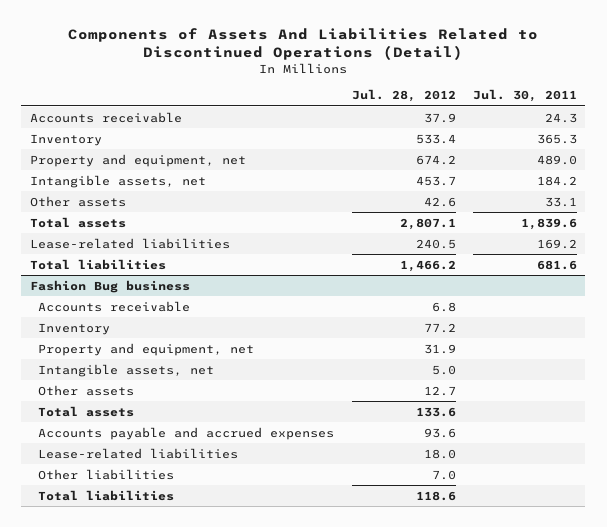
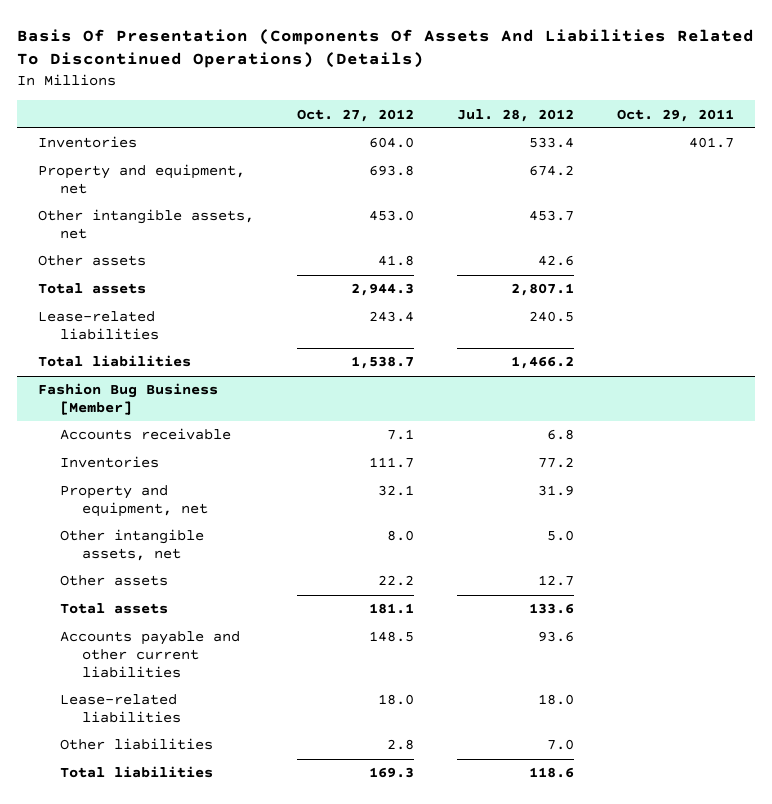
[68,28,539,61] Components of Assets And Liabilities Related to Discontinued Operations (Detail) -> [17,28,755,69] Basis Of Presentation (Components Of Assets And Liabilities Related To Discontinued Operations) (Details)
[472,89,577,103] Jul. 30, 2011 -> none
none -> [297,108,415,122] Oct. 27, 2012
none -> [616,108,734,122] Oct. 29, 2011
[29,111,182,123] Accounts receivable -> none
[29,133,102,146] Inventory -> [38,136,138,149] Inventories
[29,174,206,188] Intangible assets, net -> [38,209,255,240] Other intangible assets, net
[29,279,190,293] Fashion Bug business -> [38,383,219,416] Fashion Bug Business [Member]
[38,322,111,335] Inventory -> [60,456,160,469] Inventories
[38,363,215,377] Intangible assets, net -> [60,529,205,562] Other intangible assets, net
[38,426,335,440] Accounts payable and accrued expenses -> [60,631,241,678] Accounts payable and other current liabilities

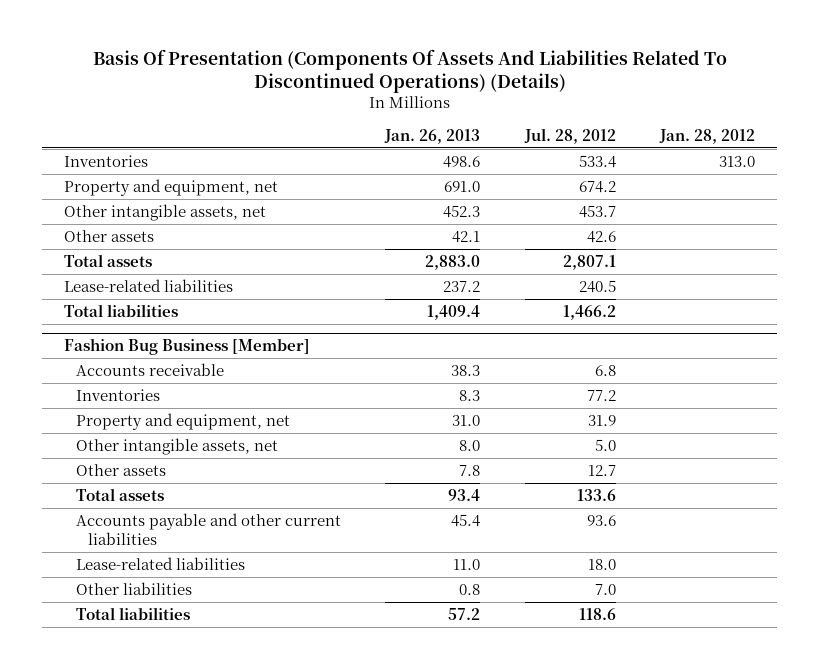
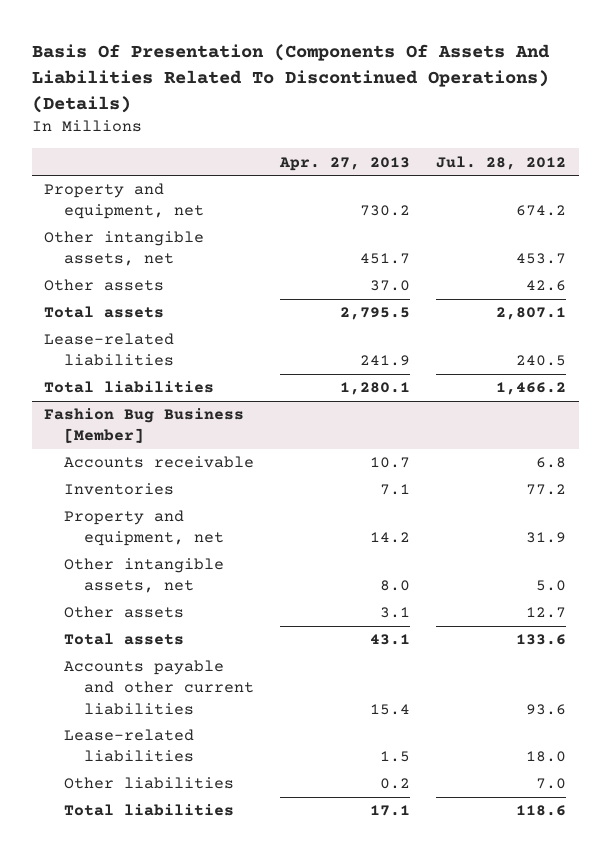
[384,129,481,145] Jan. 26, 2013 -> none
[659,129,756,145] Jan. 28, 2012 -> none
none -> [279,156,411,171] Apr. 27, 2013
[63,154,148,167] Inventories -> none

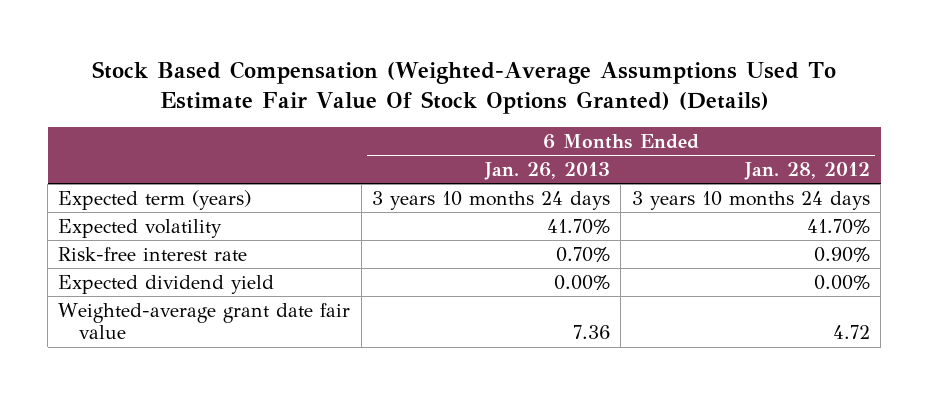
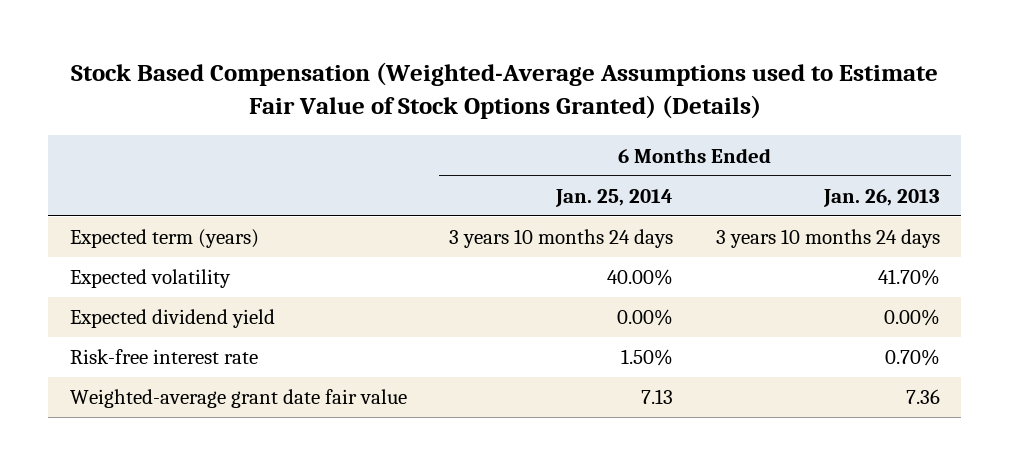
[92,60,837,114] Stock Based Compensation (Weighted-Average Assumptions Used To Estimate Fair Value Of Stock Options Granted) (Details) -> [70,62,938,120] Stock Based Compensation (Weighted-Average Assumptions used to Estimate Fair Value of Stock Options Granted) (Details)
[743,161,870,180] Jan. 28, 2012 -> none
none -> [555,188,674,207] Jan. 25, 2014
[58,246,248,261] Risk-free interest rate -> [69,349,258,365] Risk-free interest rate

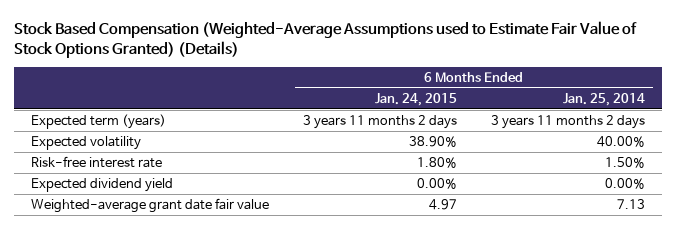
[822,188,940,207] Jan. 26, 2013 -> none
none -> [375,93,458,107] Jan. 24, 2015
[449,229,674,249] 3 years 10 months 24 days -> [490,115,645,130] 3 years 11 months 2 days
[69,309,275,329] Expected dividend yield -> [31,178,174,193] Expected dividend yield

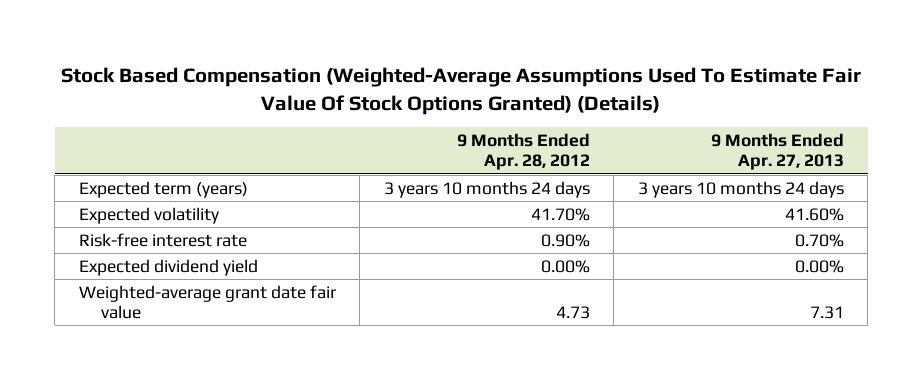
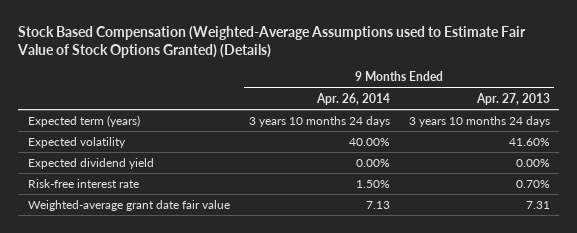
[61,67,862,115] Stock Based Compensation (Weighted-Average Assumptions Used To Estimate Fair Value Of Stock Options Granted) (Details) -> [17,25,527,58] Stock Based Compensation (Weighted-Average Assumptions used to Estimate Fair Value of Stock Options Granted) (Details)
[456,132,590,171] 9 Months Ended Apr. 28, 2012 -> none
none -> [315,92,390,105] Apr. 26, 2014
[78,232,247,247] Risk-free interest rate -> [27,178,139,188] Risk-free interest rate

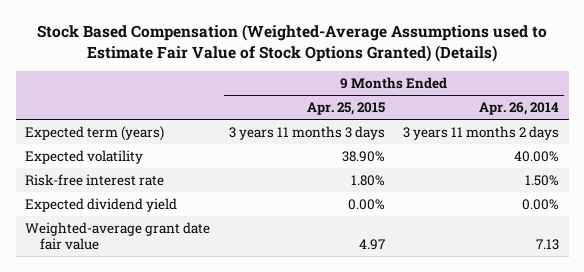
[475,92,550,105] Apr. 27, 2013 -> none
none -> [306,102,385,116] Apr. 25, 2015
[248,115,390,127] 3 years 10 months 24 days -> [403,125,560,140] 3 years 11 months 2 days
[27,157,154,169] Expected dividend yield -> [25,197,178,212] Expected dividend yield

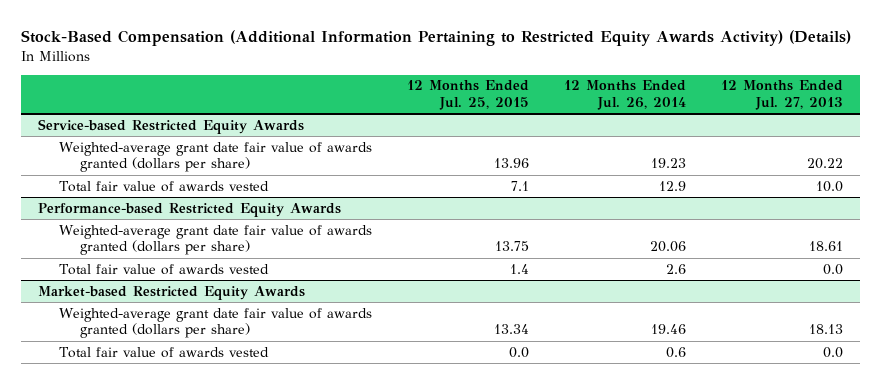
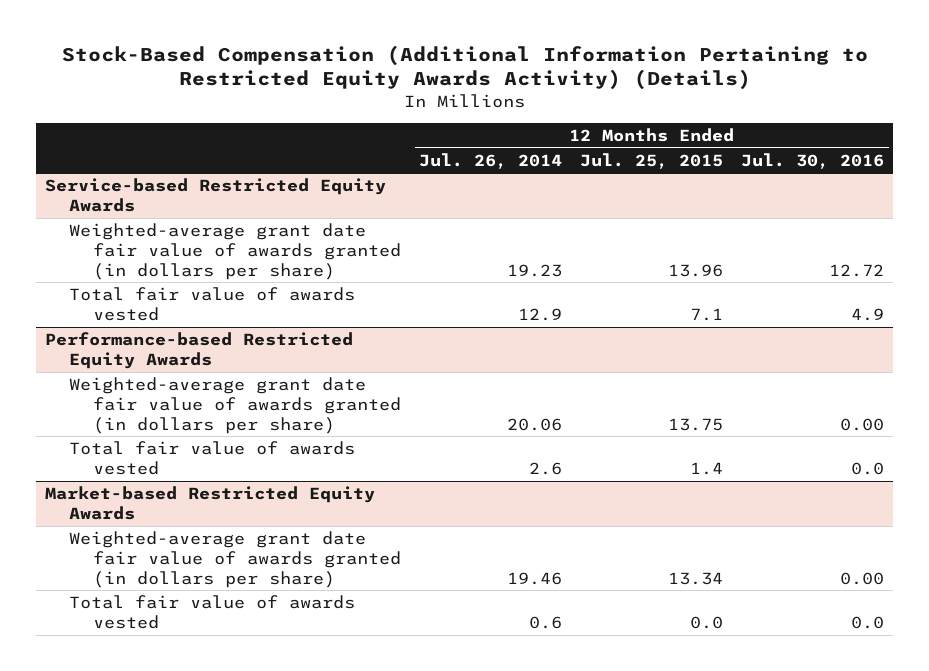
[720,80,843,110] 12 Months Ended Jul. 27, 2013 -> none
none -> [741,152,885,169] Jul. 30, 2016
[59,141,373,173] Weighted-average grant date fair value of awards granted (dollars per share) -> [68,222,401,280] Weighted-average grant date fair value of awards granted (in dollars per share)
[59,224,373,256] Weighted-average grant date fair value of awards granted (dollars per share) -> [68,376,401,434] Weighted-average grant date fair value of awards granted (in dollars per share)
[59,307,373,339] Weighted-average grant date fair value of awards granted (dollars per share) -> [68,530,401,588] Weighted-average grant date fair value of awards granted (in dollars per share)

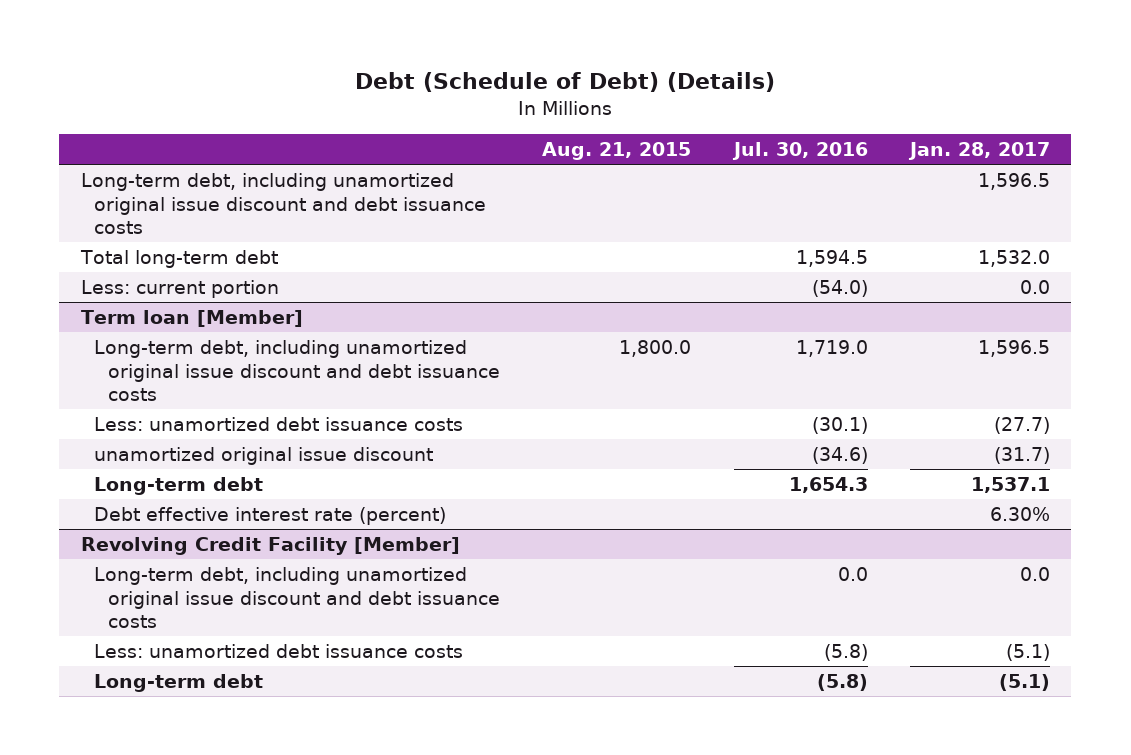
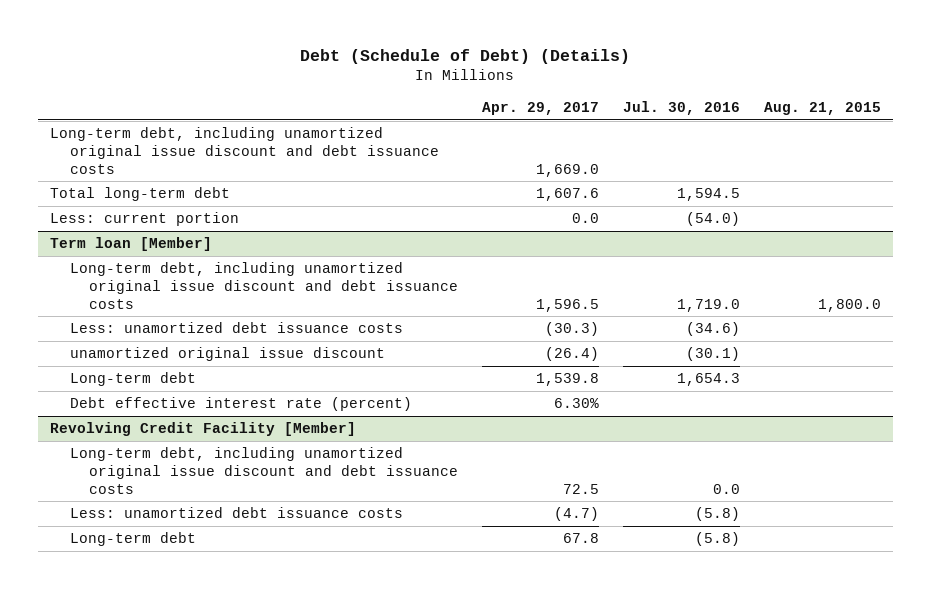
[908,142,1051,161] Jan. 28, 2017 -> none
none -> [482,102,600,116] Apr. 29, 2017
[811,416,868,434] (30.1) -> [685,322,740,337] (34.6)
[811,446,868,464] (34.6) -> [685,347,740,362] (30.1)

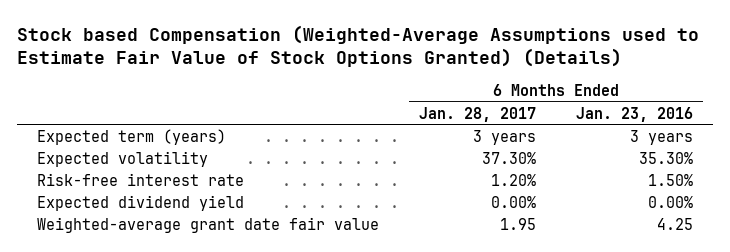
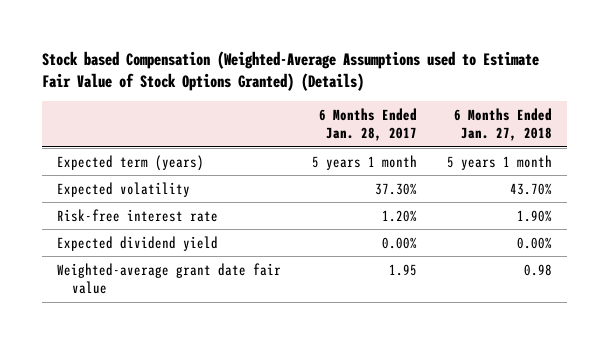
[576,106,694,122] Jan. 23, 2016 -> none
none -> [453,107,552,142] 6 Months Ended Jan. 27, 2018
[473,129,537,145] 3 years -> [311,154,417,170] 5 years 1 month

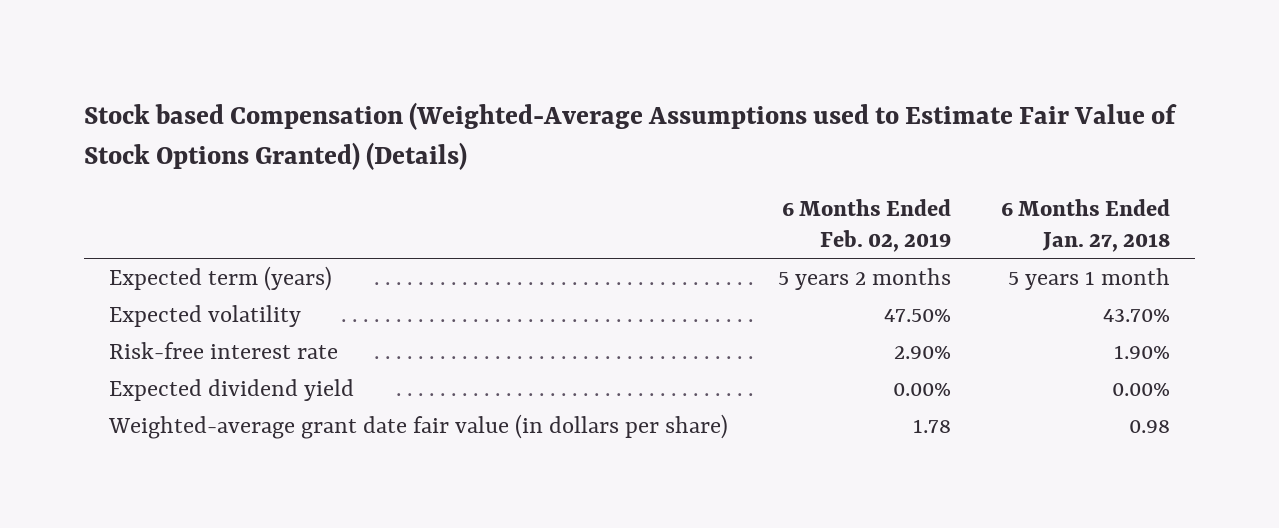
[318,107,417,142] 6 Months Ended Jan. 28, 2017 -> none
none -> [781,199,951,252] 6 Months Ended Feb. 02, 2019
[57,262,282,294] Weighted-average grant date fair value -> [107,414,728,440] Weighted-average grant date fair value (in dollars per share)

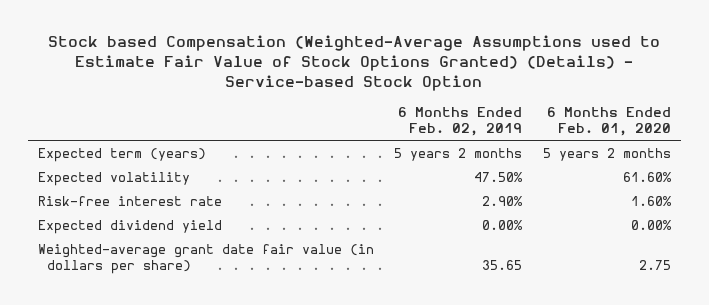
[83,101,1177,171] Stock based Compensation (Weighted-Average Assumptions used to Estimate Fair Value of Stock Options Granted) (Details) -> [48,35,661,92] Stock based Compensation (Weighted-Average Assumptions used to Estimate Fair Value of Stock Options Granted) (Details) - Service-based Stock Option
[1001,199,1171,252] 6 Months Ended Jan. 27, 2018 -> none
none -> [547,107,672,136] 6 Months Ended Feb. 01, 2020
[912,419,951,434] 1.78 -> [482,259,523,270] 35.65

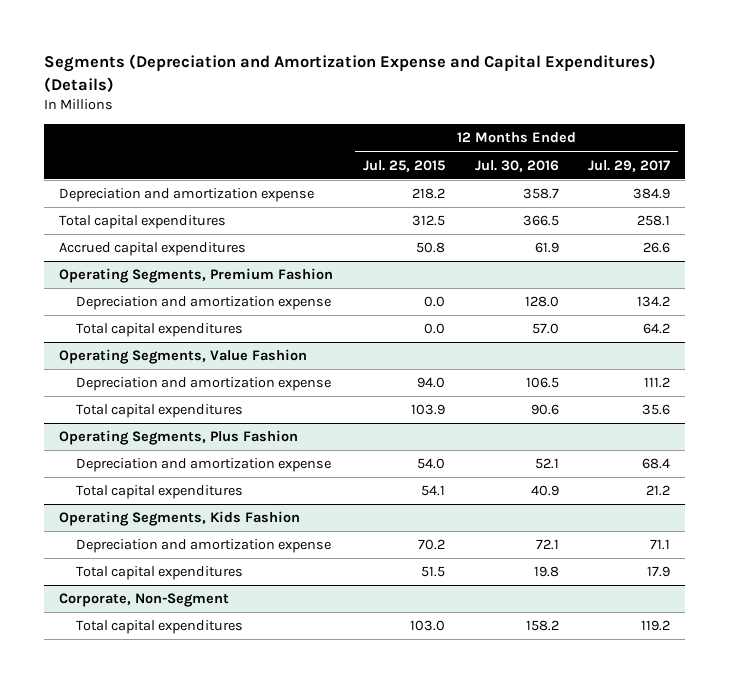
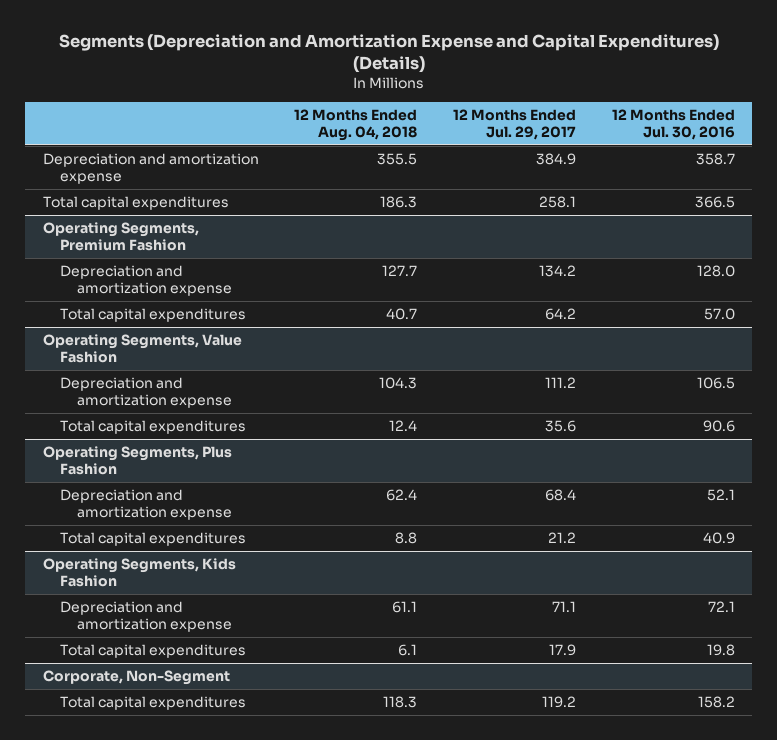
[362,159,445,172] Jul. 25, 2015 -> none
none -> [294,109,418,141] 12 Months Ended Aug. 04, 2018
[59,242,247,257] Accrued capital expenditures -> none

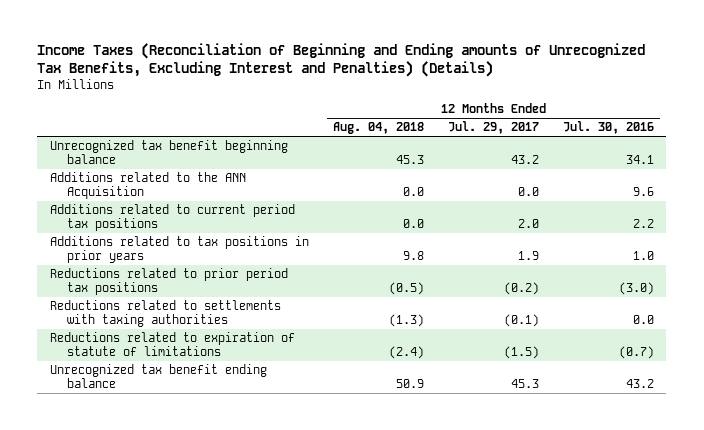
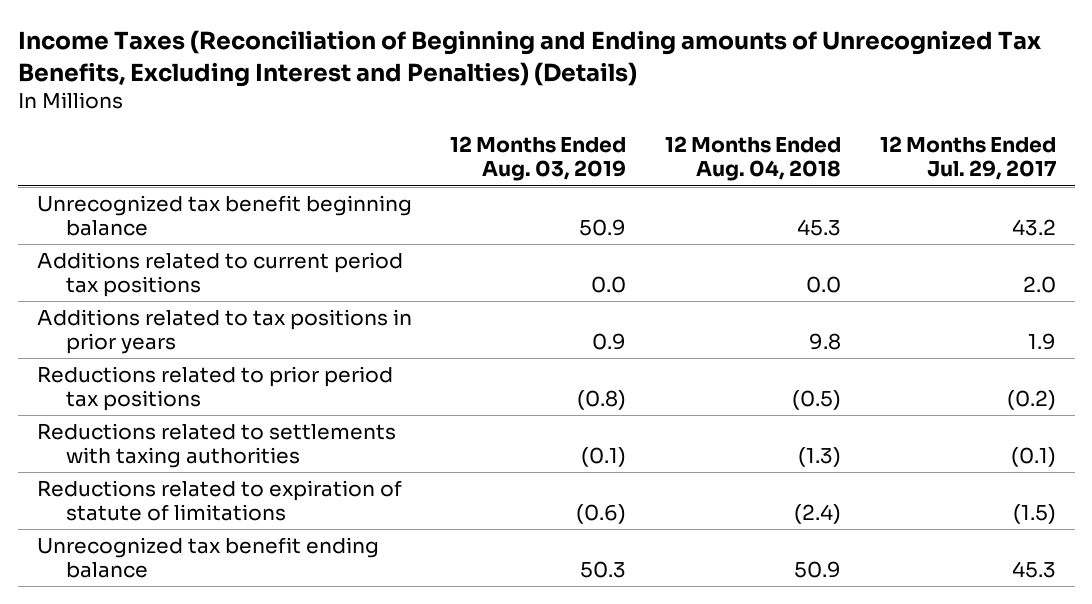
[563,121,655,135] Jul. 30, 2016 -> none
none -> [450,136,627,182] 12 Months Ended Aug. 03, 2019
[49,172,246,200] Additions related to the ANN Acquisition -> none

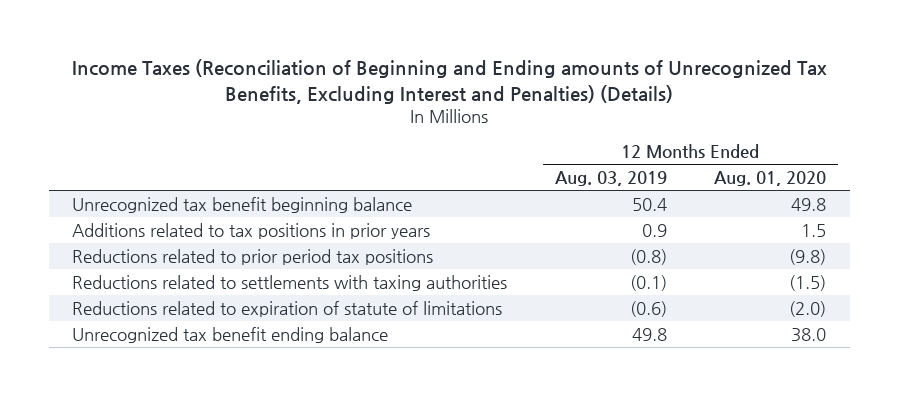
[665,136,842,182] 12 Months Ended Aug. 04, 2018 -> none
[879,136,1056,181] 12 Months Ended Jul. 29, 2017 -> none
none -> [713,171,826,187] Aug. 01, 2020
[36,252,403,298] Additions related to current period tax positions -> none
[579,219,627,237] 50.9 -> [631,197,667,211] 50.4
[580,561,627,579] 50.3 -> [631,327,667,341] 49.8

